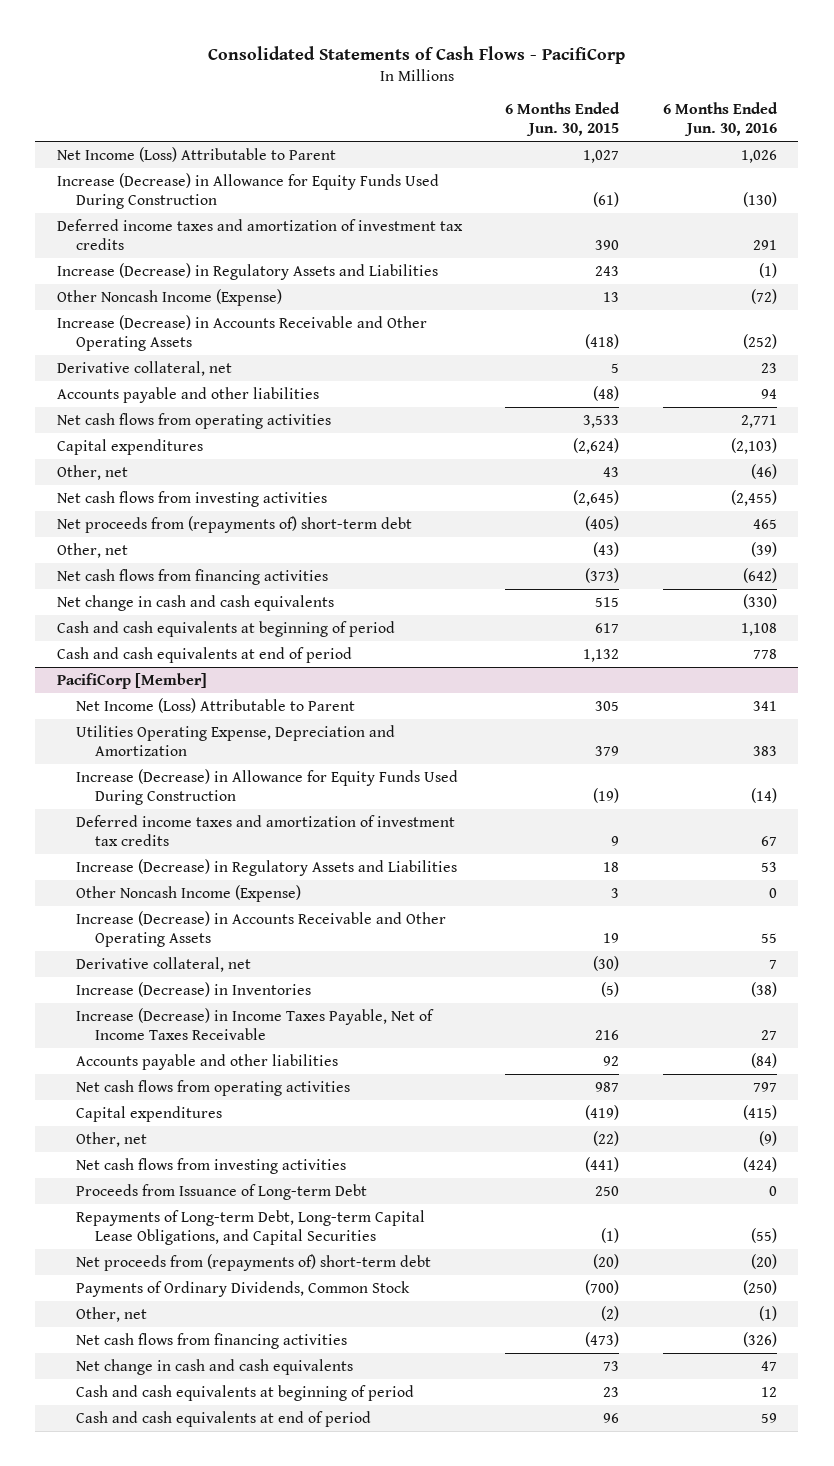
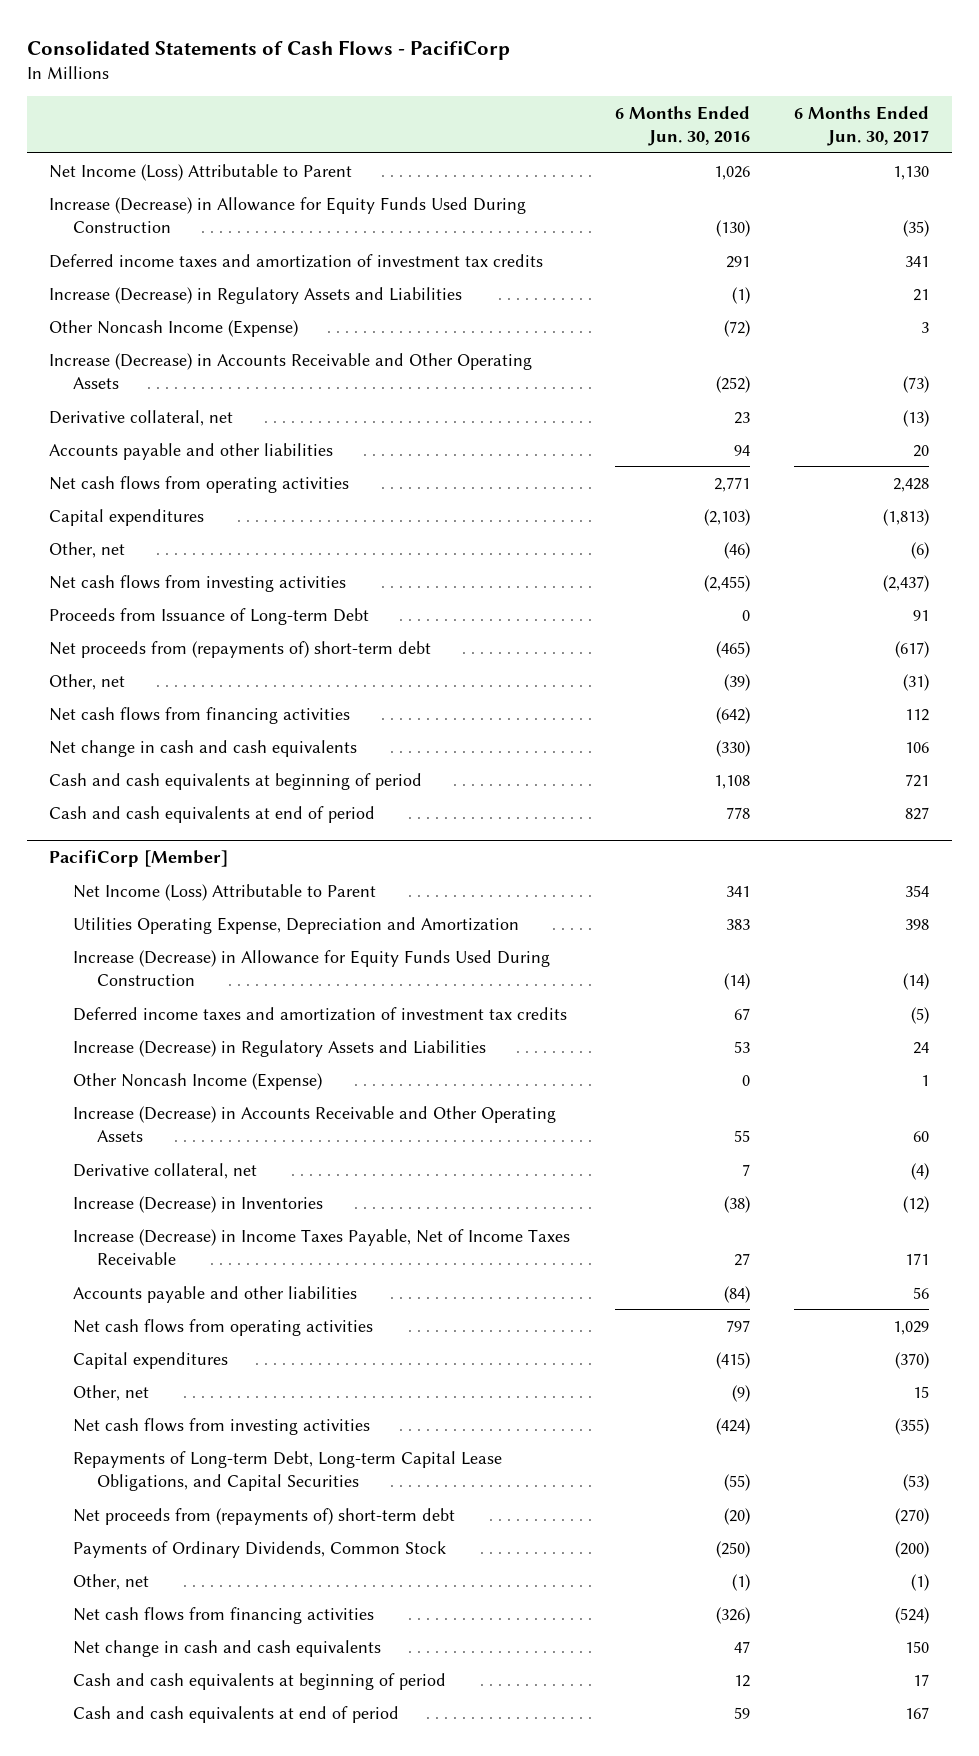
[505,102,621,136] 6 Months Ended Jun. 30, 2015 -> none
none -> [794,105,930,147] 6 Months Ended Jun. 30, 2017
none -> [49,607,370,625] Proceeds from Issuance of Long-term Debt
[752,518,777,529] 465 -> [715,640,750,658] (465)
[75,1183,367,1200] Proceeds from Issuance of Long-term Debt -> none

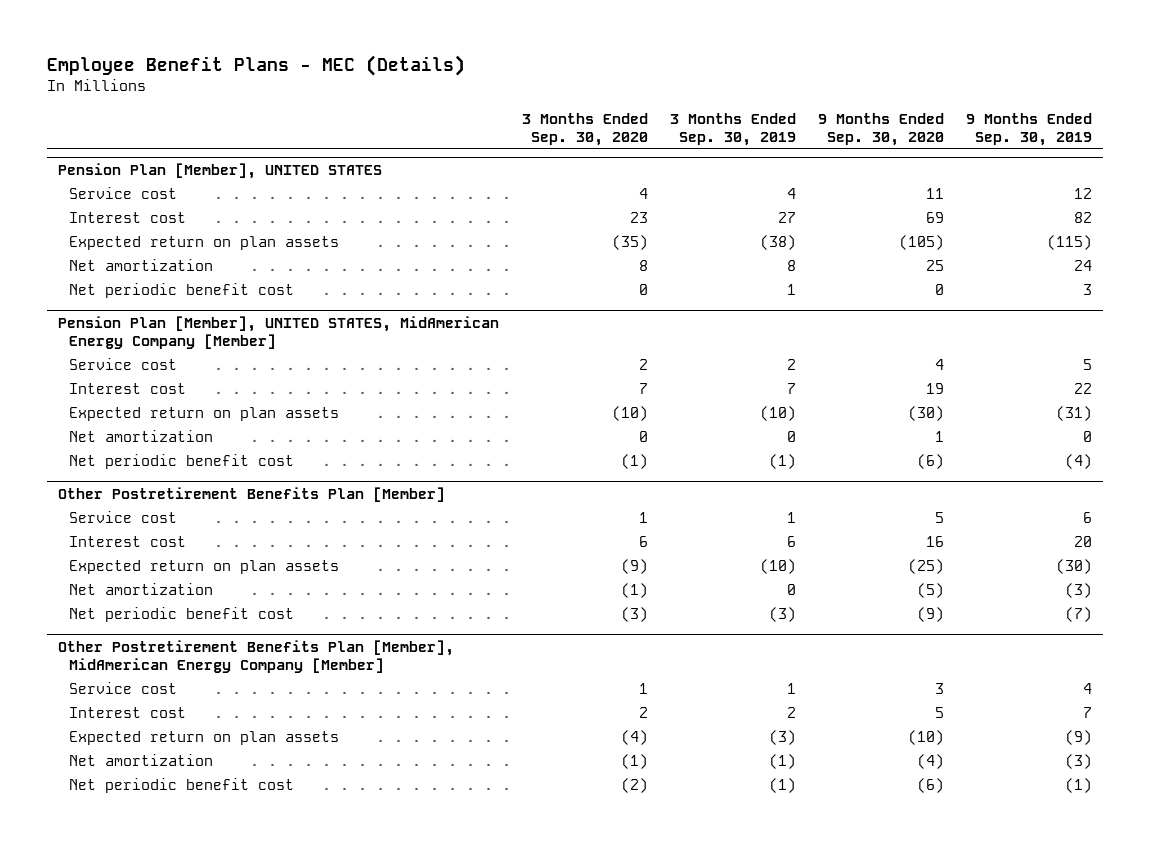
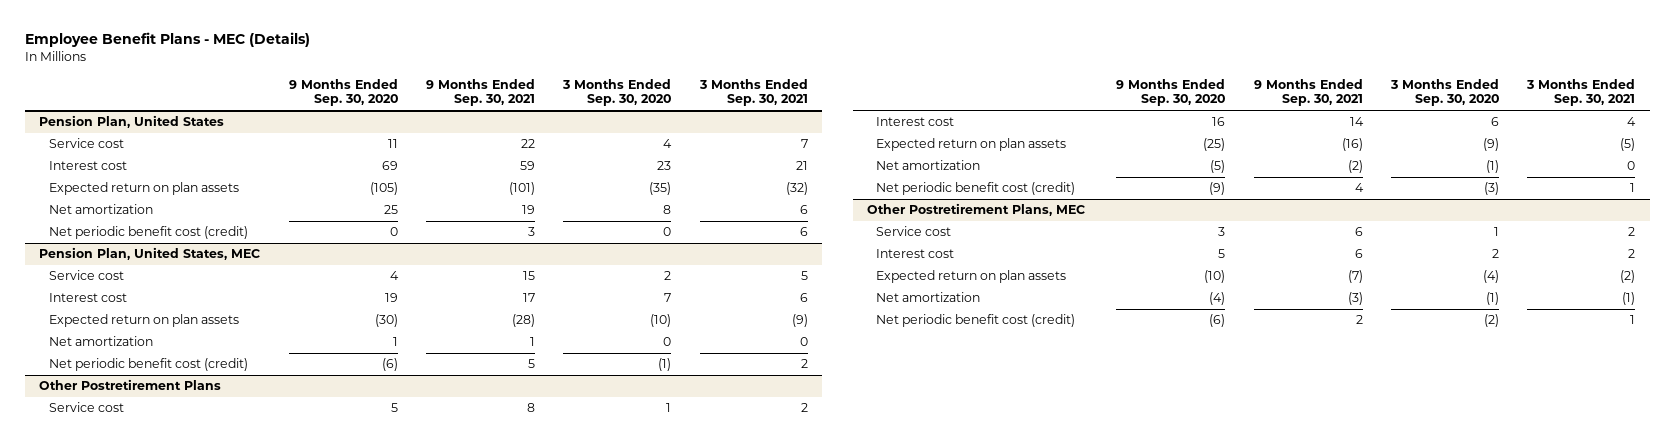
[669,112,796,146] 3 Months Ended Sep. 30, 2019 -> none
[966,112,1093,146] 9 Months Ended Sep. 30, 2019 -> none
none -> [426,78,536,107] 9 Months Ended Sep. 30, 2021
none -> [698,78,808,107] 3 Months Ended Sep. 30, 2021
[58,163,383,180] Pension Plan [Member], UNITED STATES -> [39,115,225,129] Pension Plan, United States
[58,316,500,350] Pension Plan [Member], UNITED STATES, MidAmerican Energy Company [Member] -> none
[69,283,295,299] Net periodic benefit cost -> [48,226,248,240] Net periodic benefit cost (credit)
none -> [39,247,261,261] Pension Plan, United States, MEC
[69,454,295,470] Net periodic benefit cost -> [48,358,248,372] Net periodic benefit cost (credit)
[58,487,446,503] Other Postretirement Benefits Plan [Member] -> [39,379,222,391] Other Postretirement Plans
[58,640,455,674] Other Postretirement Benefits Plan [Member], MidAmerican Energy Company [Member] -> none
[69,607,295,623] Net periodic benefit cost -> [876,182,1076,196] Net periodic benefit cost (credit)
none -> [867,203,1086,217] Other Postretirement Plans, MEC
[69,778,295,794] Net periodic benefit cost -> [876,314,1076,328] Net periodic benefit cost (credit)

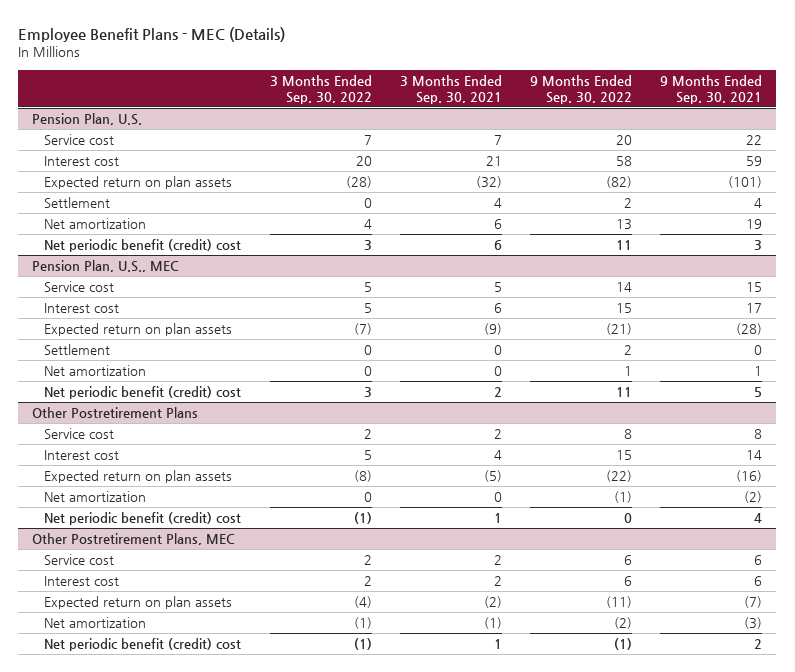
[288,78,398,107] 9 Months Ended Sep. 30, 2020 -> none
[562,78,672,107] 3 Months Ended Sep. 30, 2020 -> none
none -> [269,74,372,105] 3 Months Ended Sep. 30, 2022
none -> [529,74,632,105] 9 Months Ended Sep. 30, 2022
[39,115,225,129] Pension Plan, United States -> none
none -> [32,113,143,126] Pension Plan, U.S.
none -> [44,197,111,209] Settlement
[39,247,261,261] Pension Plan, United States, MEC -> none
[48,226,248,240] Net periodic benefit cost (credit) -> [44,239,242,253] Net periodic benefit (credit) cost
none -> [32,260,180,273] Pension Plan, U.S., MEC
none -> [44,344,111,356] Settlement
[48,358,248,372] Net periodic benefit cost (credit) -> [44,386,242,400] Net periodic benefit (credit) cost
[876,182,1076,196] Net periodic benefit cost (credit) -> [44,512,242,526] Net periodic benefit (credit) cost
[876,314,1076,328] Net periodic benefit cost (credit) -> [44,638,242,652] Net periodic benefit (credit) cost

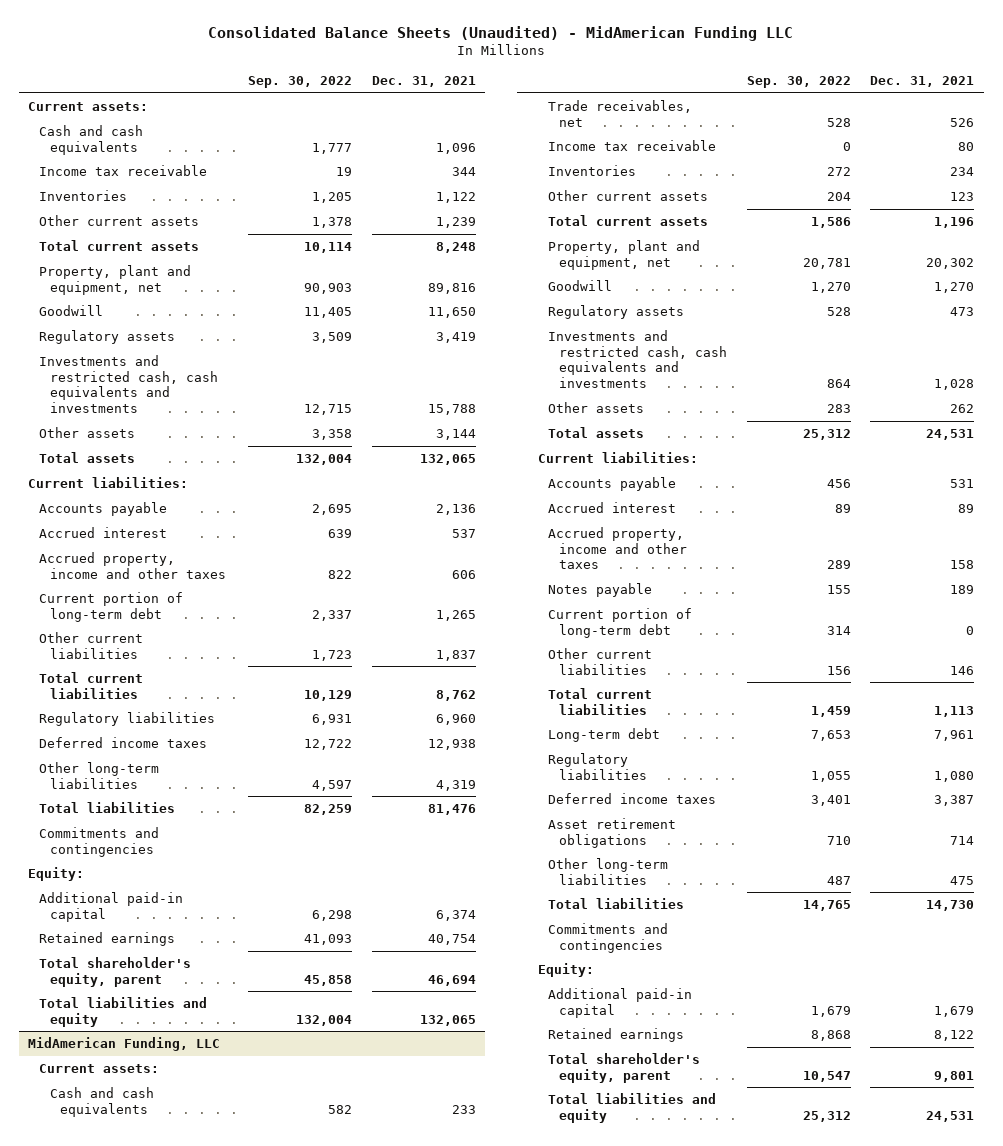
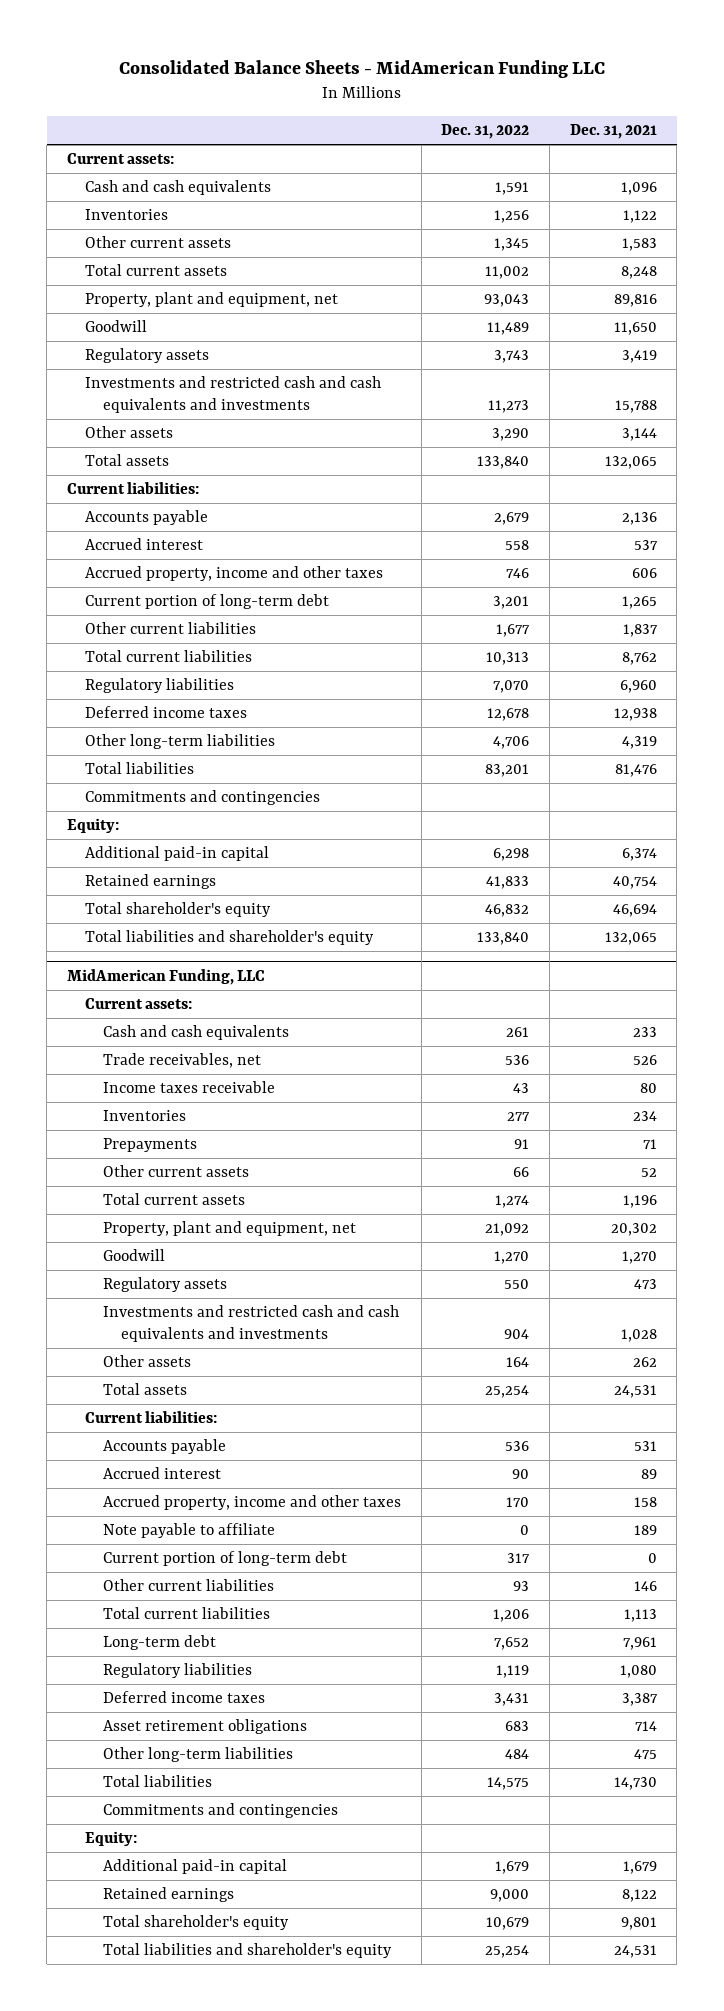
[208,26,794,42] Consolidated Balance Sheets (Unaudited) - MidAmerican Funding LLC -> [118,60,605,79] Consolidated Balance Sheets - MidAmerican Funding LLC
[247,76,352,89] Sep. 30, 2022 -> none
none -> [441,124,530,140] Dec. 31, 2022
[39,164,208,176] Income tax receivable -> none
[435,216,476,228] 1,239 -> [621,238,657,252] 1,583
[39,354,218,414] Investments and restricted cash, cash equivalents and investments -> [85,376,382,413] Investments and restricted cash and cash equivalents and investments
[39,956,192,987] Total shareholder's equity, parent -> [85,902,272,918] Total shareholder's equity
[39,996,208,1027] Total liabilities and equity -> [85,930,375,946] Total liabilities and shareholder's equity
[548,139,717,151] Income tax receivable -> [103,1081,276,1094] Income taxes receivable
none -> [103,1138,198,1153] Prepayments
[950,191,975,201] 123 -> [640,1168,657,1178] 52
[548,329,727,389] Investments and restricted cash, cash equivalents and investments -> [103,1305,400,1342] Investments and restricted cash and cash equivalents and investments
[548,582,653,597] Notes payable -> [103,1523,276,1539] Note payable to affiliate
[548,1052,701,1083] Total shareholder's equity, parent -> [103,1915,290,1931] Total shareholder's equity
[548,1092,717,1123] Total liabilities and equity -> [103,1943,393,1959] Total liabilities and shareholder's equity

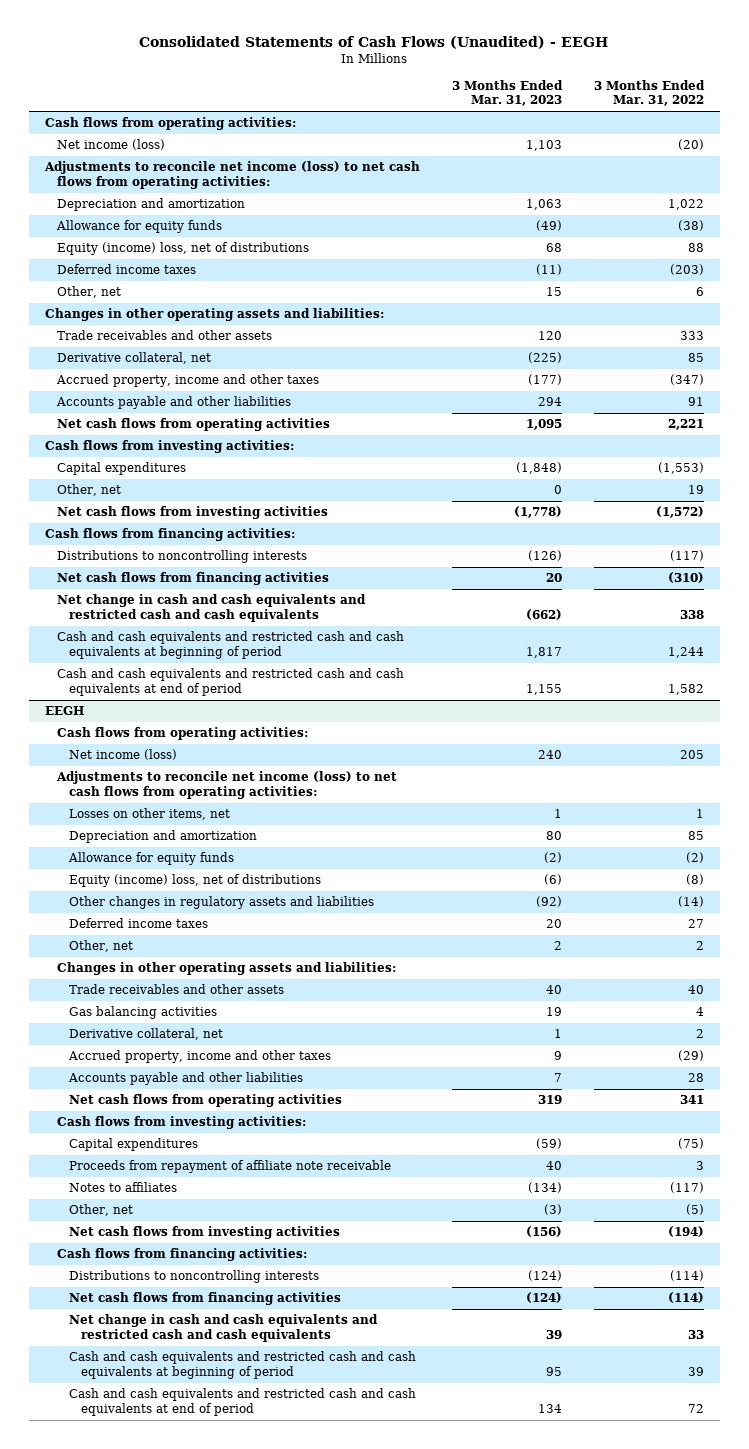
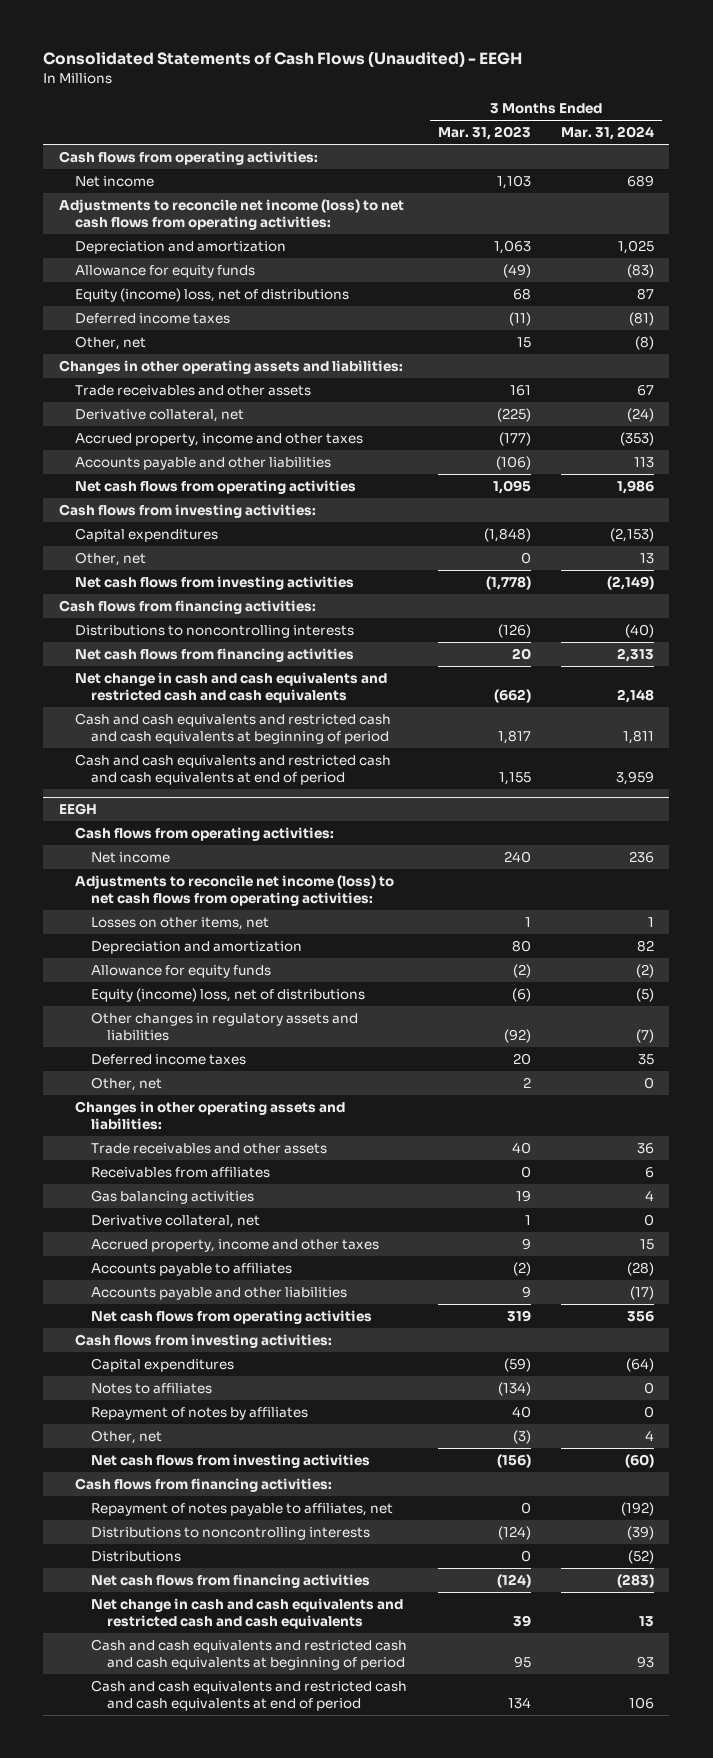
[593,79,705,107] 3 Months Ended Mar. 31, 2022 -> none
none -> [561,126,655,141] Mar. 31, 2024
[57,139,166,151] Net income (loss) -> [74,175,154,187] Net income
[537,331,562,341] 120 -> [509,384,531,396] 161
[537,397,562,407] 294 -> [495,455,531,470] (106)
[69,749,178,761] Net income (loss) -> [91,851,171,863] Net income
none -> [91,1166,271,1178] Receivables from affiliates
none -> [91,1262,293,1276] Accounts payable to affiliates
[553,1073,562,1083] 7 -> [521,1285,531,1298] 9
[69,1160,392,1174] Proceeds from repayment of affiliate note receivable -> none
none -> [91,1406,309,1420] Repayment of notes by affiliates
none -> [91,1502,394,1516] Repayment of notes payable to affiliates, net
none -> [91,1550,182,1562] Distributions

